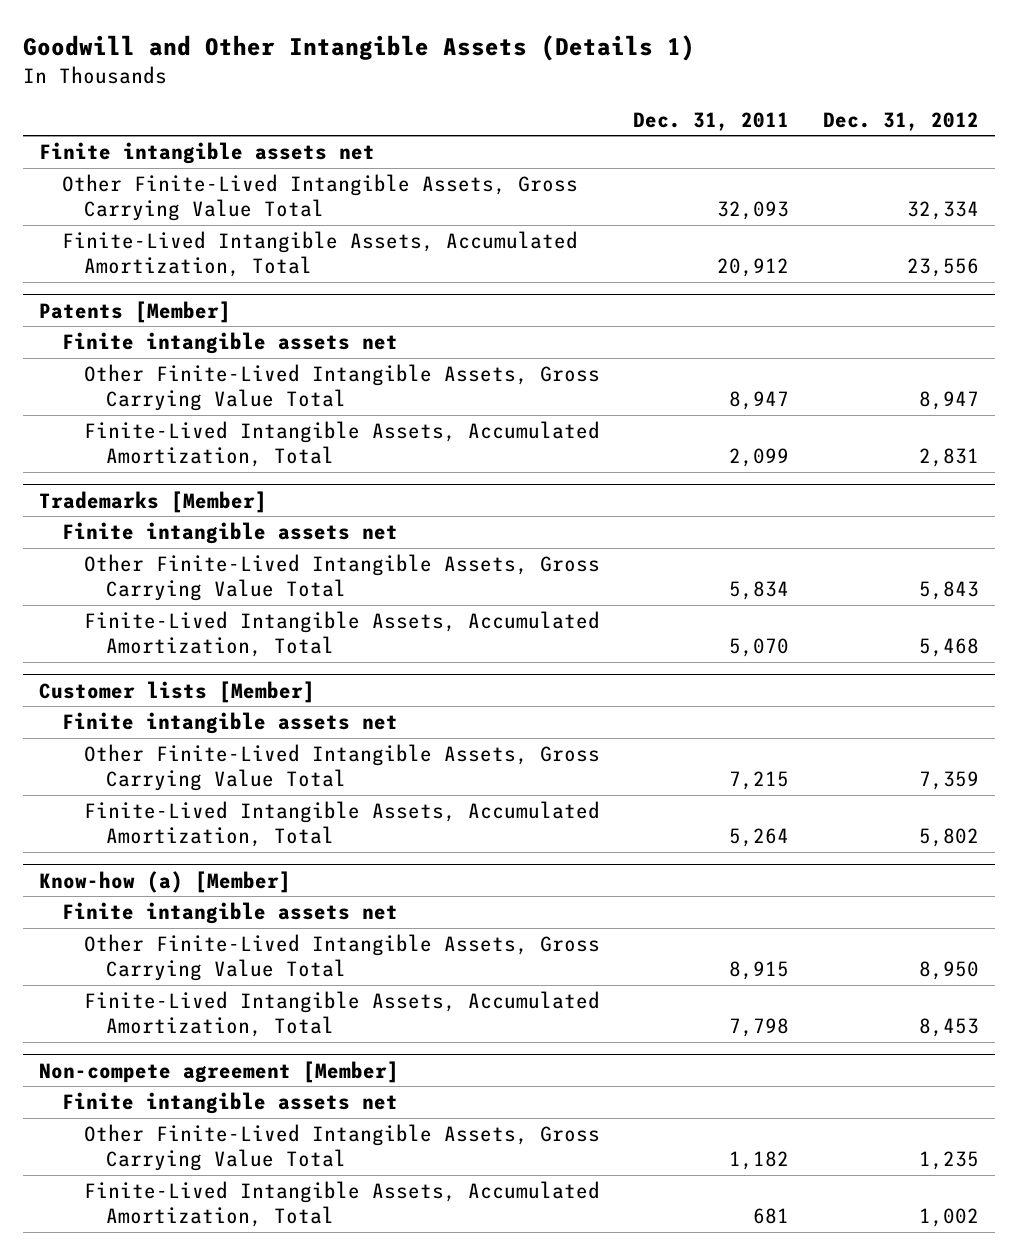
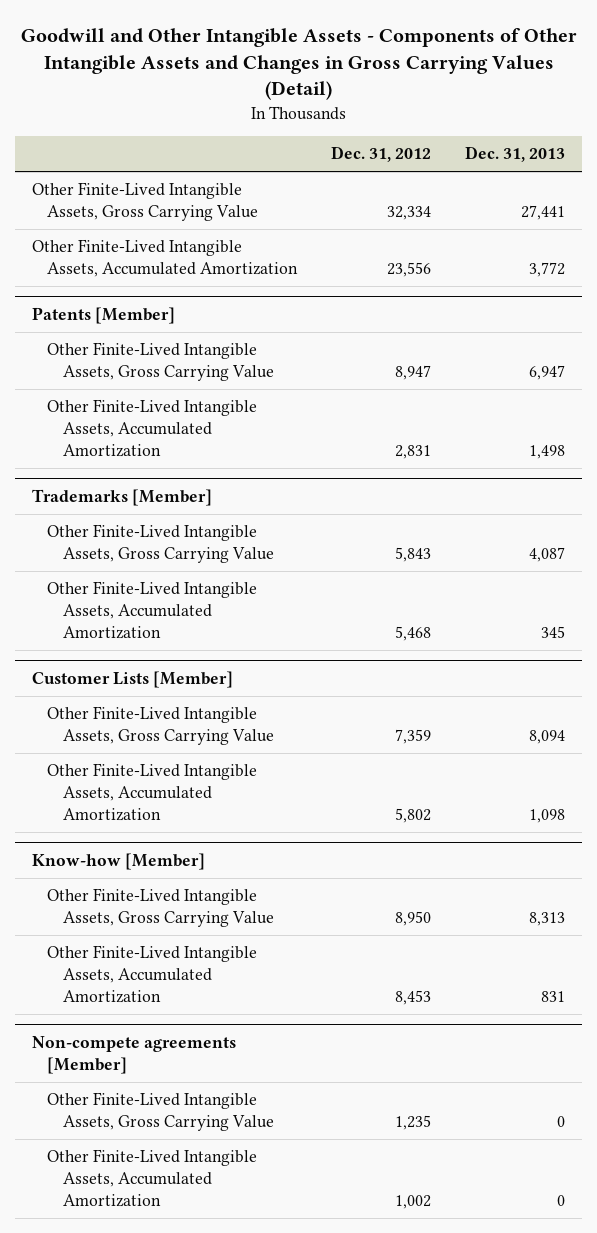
[22,34,695,61] Goodwill and Other Intangible Assets (Details 1) -> [20,27,577,101] Goodwill and Other Intangible Assets - Components of Other Intangible Assets and Changes in Gross Carrying Values (Detail)
[633,111,790,131] Dec. 31, 2011 -> none
none -> [465,146,566,163] Dec. 31, 2013
[39,142,376,165] Finite intangible assets net -> none
[61,174,578,222] Other Finite-Lived Intangible Assets, Gross Carrying Value Total -> [31,182,259,221] Other Finite-Lived Intangible Assets, Gross Carrying Value
[61,231,578,278] Finite-Lived Intangible Assets, Accumulated Amortization, Total -> [31,239,299,277] Other Finite-Lived Intangible Assets, Accumulated Amortization
[61,332,398,355] Finite intangible assets net -> none
[83,364,600,412] Other Finite-Lived Intangible Assets, Gross Carrying Value Total -> [47,342,274,381] Other Finite-Lived Intangible Assets, Gross Carrying Value
[83,421,600,468] Finite-Lived Intangible Assets, Accumulated Amortization, Total -> [47,399,258,457] Other Finite-Lived Intangible Assets, Accumulated Amortization
[61,522,398,545] Finite intangible assets net -> none
[61,712,398,735] Finite intangible assets net -> none
[61,902,398,925] Finite intangible assets net -> none
[61,1092,398,1115] Finite intangible assets net -> none
[83,554,600,602] Other Finite-Lived Intangible Assets, Gross Carrying Value Total -> [47,524,274,563] Other Finite-Lived Intangible Assets, Gross Carrying Value
[83,611,600,658] Finite-Lived Intangible Assets, Accumulated Amortization, Total -> [47,581,258,639] Other Finite-Lived Intangible Assets, Accumulated Amortization
[39,680,316,703] Customer lists [Member] -> [31,671,233,689] Customer Lists [Member]
[83,744,600,792] Other Finite-Lived Intangible Assets, Gross Carrying Value Total -> [47,706,274,745] Other Finite-Lived Intangible Assets, Gross Carrying Value
[83,801,600,848] Finite-Lived Intangible Assets, Accumulated Amortization, Total -> [47,763,258,821] Other Finite-Lived Intangible Assets, Accumulated Amortization
[39,870,292,893] Know-how (a) [Member] -> [31,853,205,871] Know-how [Member]
[83,934,600,982] Other Finite-Lived Intangible Assets, Gross Carrying Value Total -> [47,888,274,927] Other Finite-Lived Intangible Assets, Gross Carrying Value
[83,991,600,1038] Finite-Lived Intangible Assets, Accumulated Amortization, Total -> [47,945,258,1003] Other Finite-Lived Intangible Assets, Accumulated Amortization
[39,1060,400,1083] Non-compete agreement [Member] -> [31,1036,236,1074] Non-compete agreements [Member]
[83,1124,600,1172] Other Finite-Lived Intangible Assets, Gross Carrying Value Total -> [47,1092,274,1131] Other Finite-Lived Intangible Assets, Gross Carrying Value
[83,1181,600,1228] Finite-Lived Intangible Assets, Accumulated Amortization, Total -> [47,1149,258,1207] Other Finite-Lived Intangible Assets, Accumulated Amortization

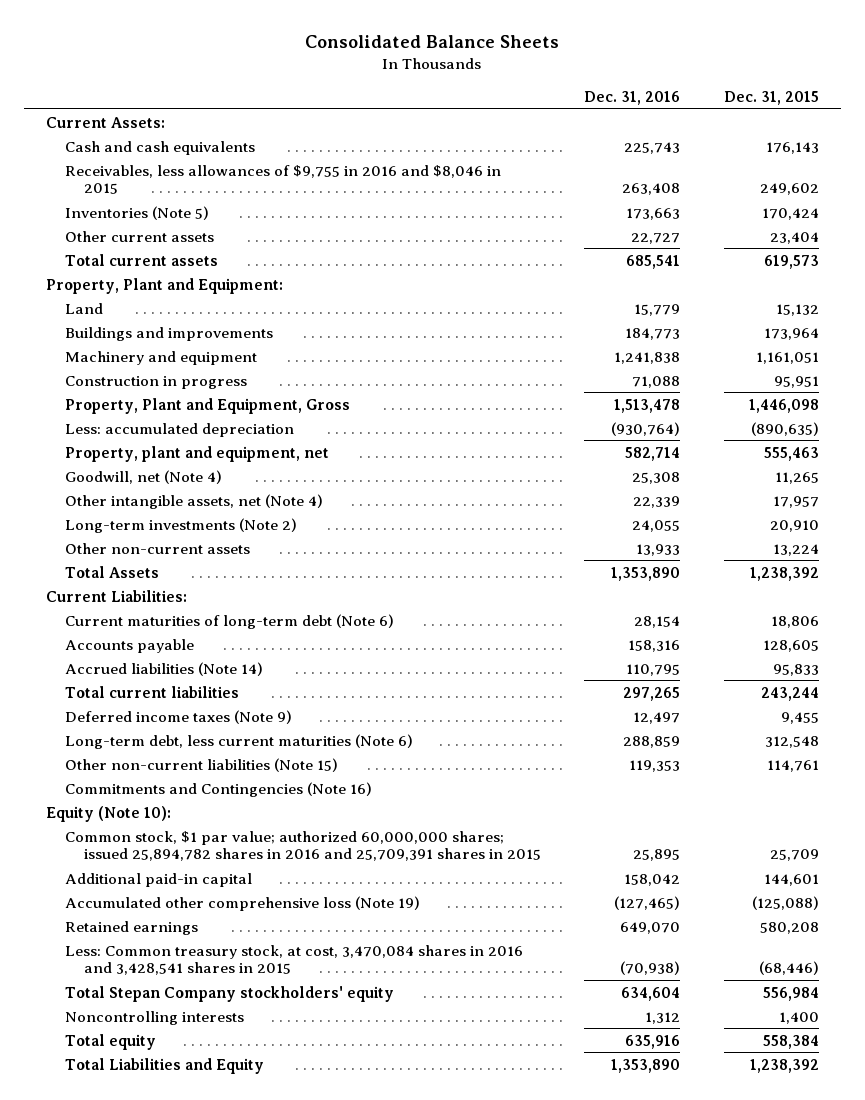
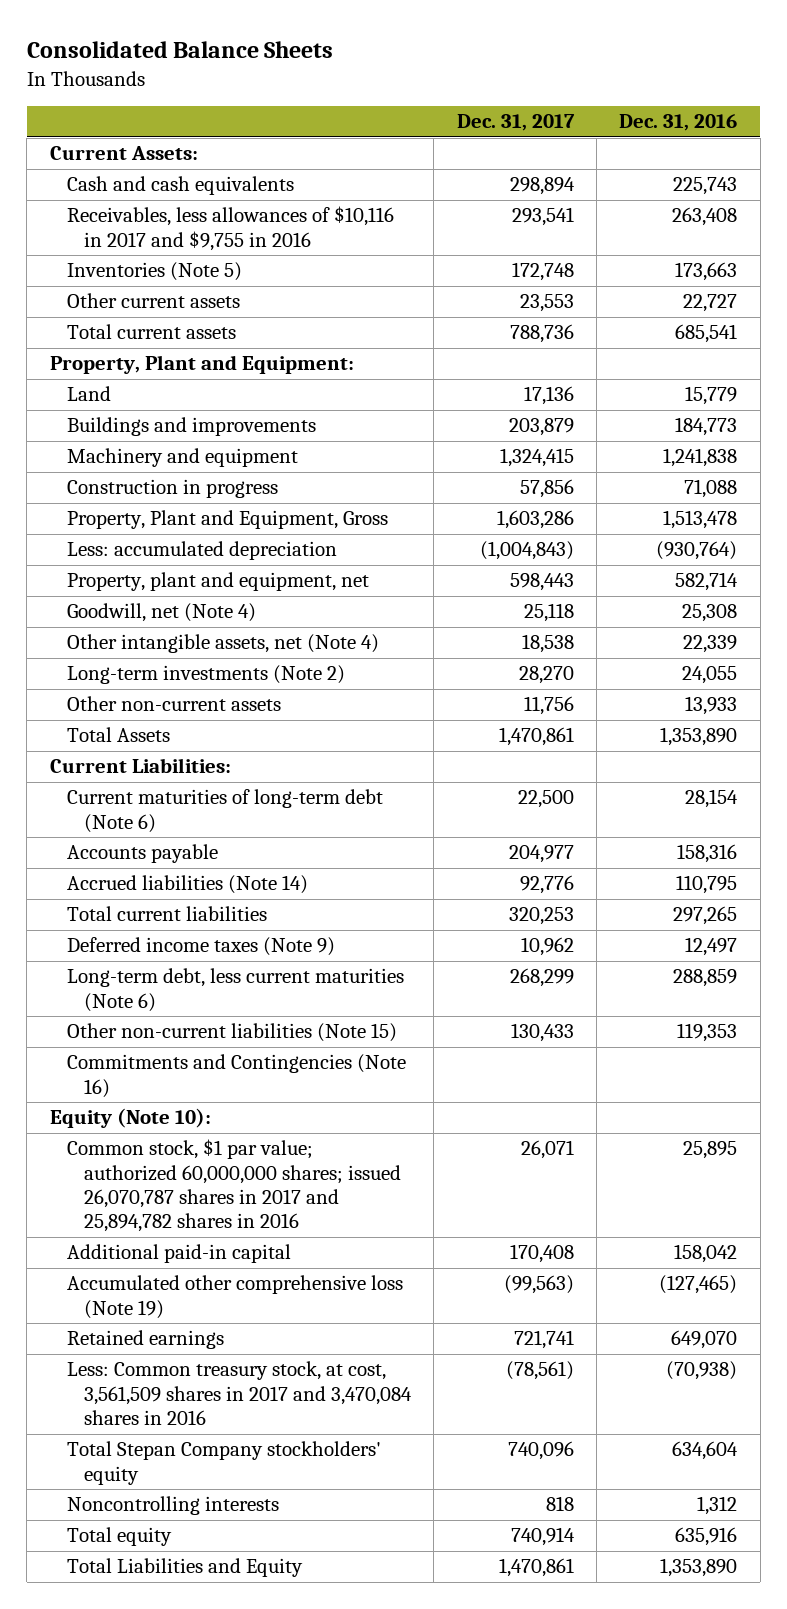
[723,91,819,106] Dec. 31, 2015 -> none
none -> [456,114,575,132] Dec. 31, 2017
[64,164,501,195] Receivables, less allowances of $9,755 in 2016 and $8,046 in 2015 -> [66,206,394,251] Receivables, less allowances of $10,116 in 2017 and $9,755 in 2016
[64,830,542,862] Common stock, $1 par value; authorized 60,000,000 shares; issued 25,894,782 shares in 2016 and 25,709,391 shares in 2015 -> [66,1139,401,1233] Common stock, $1 par value; authorized 60,000,000 shares; issued 26,070,787 shares in 2017 and 25,894,782 shares in 2016
[64,944,523,976] Less: Common treasury stock, at cost, 3,470,084 shares in 2016 and 3,428,541 shares in 2015 -> [66,1361,412,1426] Less: Common treasury stock, at cost, 3,561,509 shares in 2017 and 3,470,084 shares in 2016

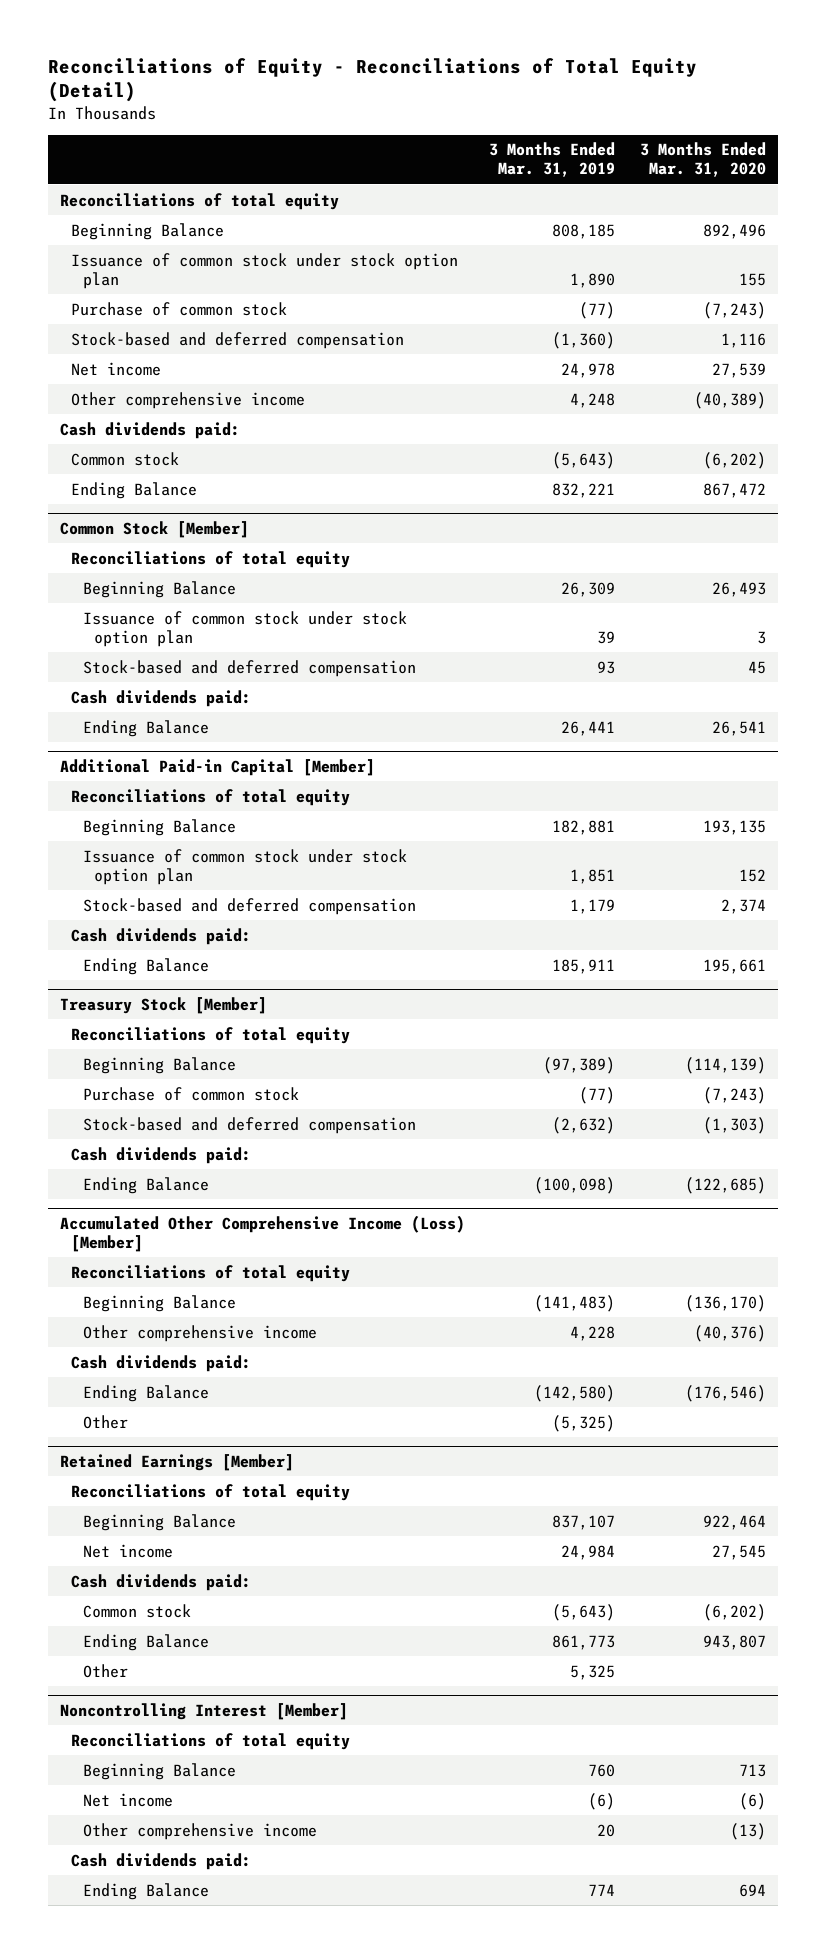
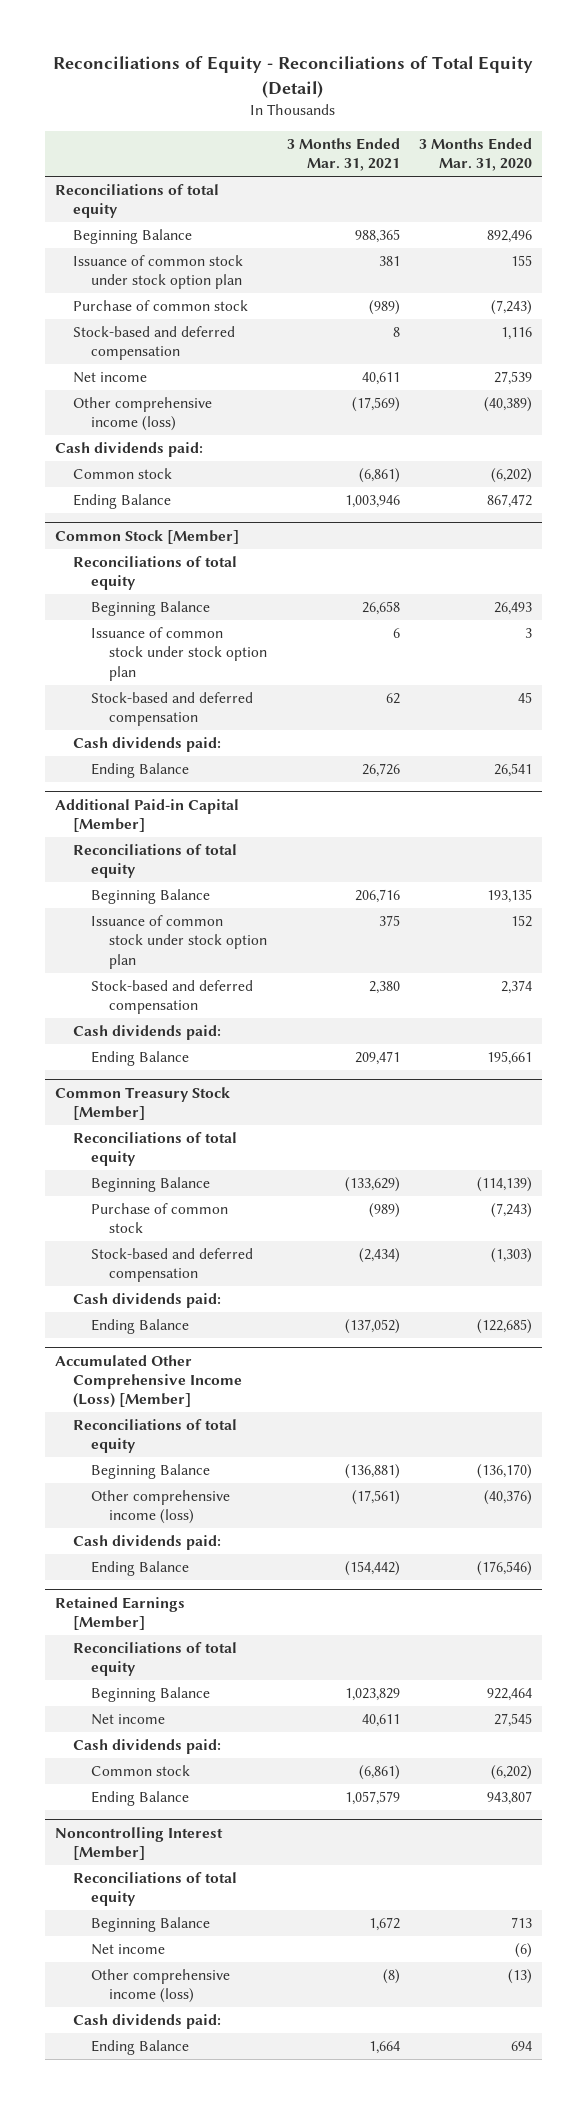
[489,142,616,178] 3 Months Ended Mar. 31, 2019 -> none
none -> [286,137,400,172] 3 Months Ended Mar. 31, 2021
[71,391,306,409] Other comprehensive income -> [72,397,212,432] Other comprehensive income (loss)
[60,997,268,1015] Treasury Stock [Member] -> [54,1086,230,1121] Common Treasury Stock [Member]
[82,1324,317,1342] Other comprehensive income -> [91,1490,231,1525] Other comprehensive income (loss)
[82,1414,128,1429] Other -> none
[82,1663,128,1678] Other -> none
[82,1822,317,1840] Other comprehensive income -> [91,1969,231,2004] Other comprehensive income (loss)

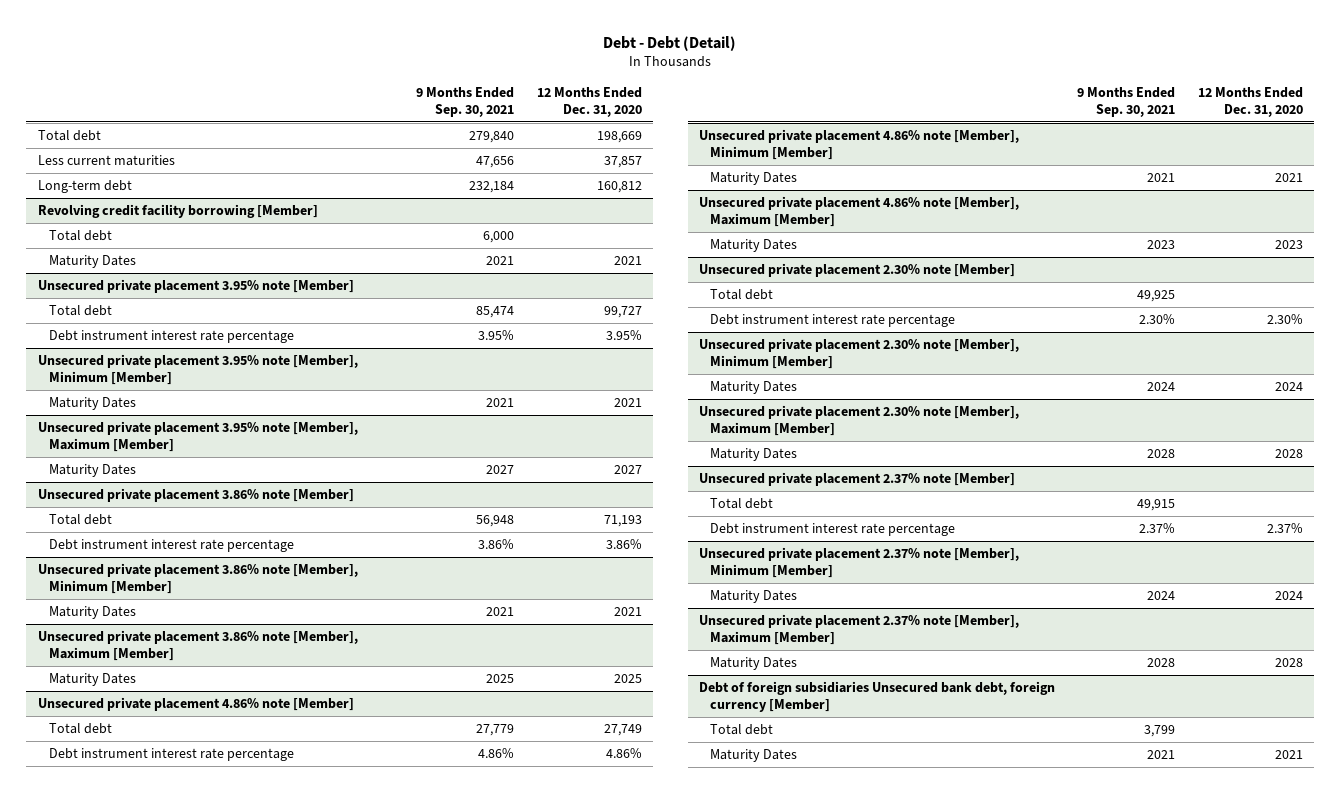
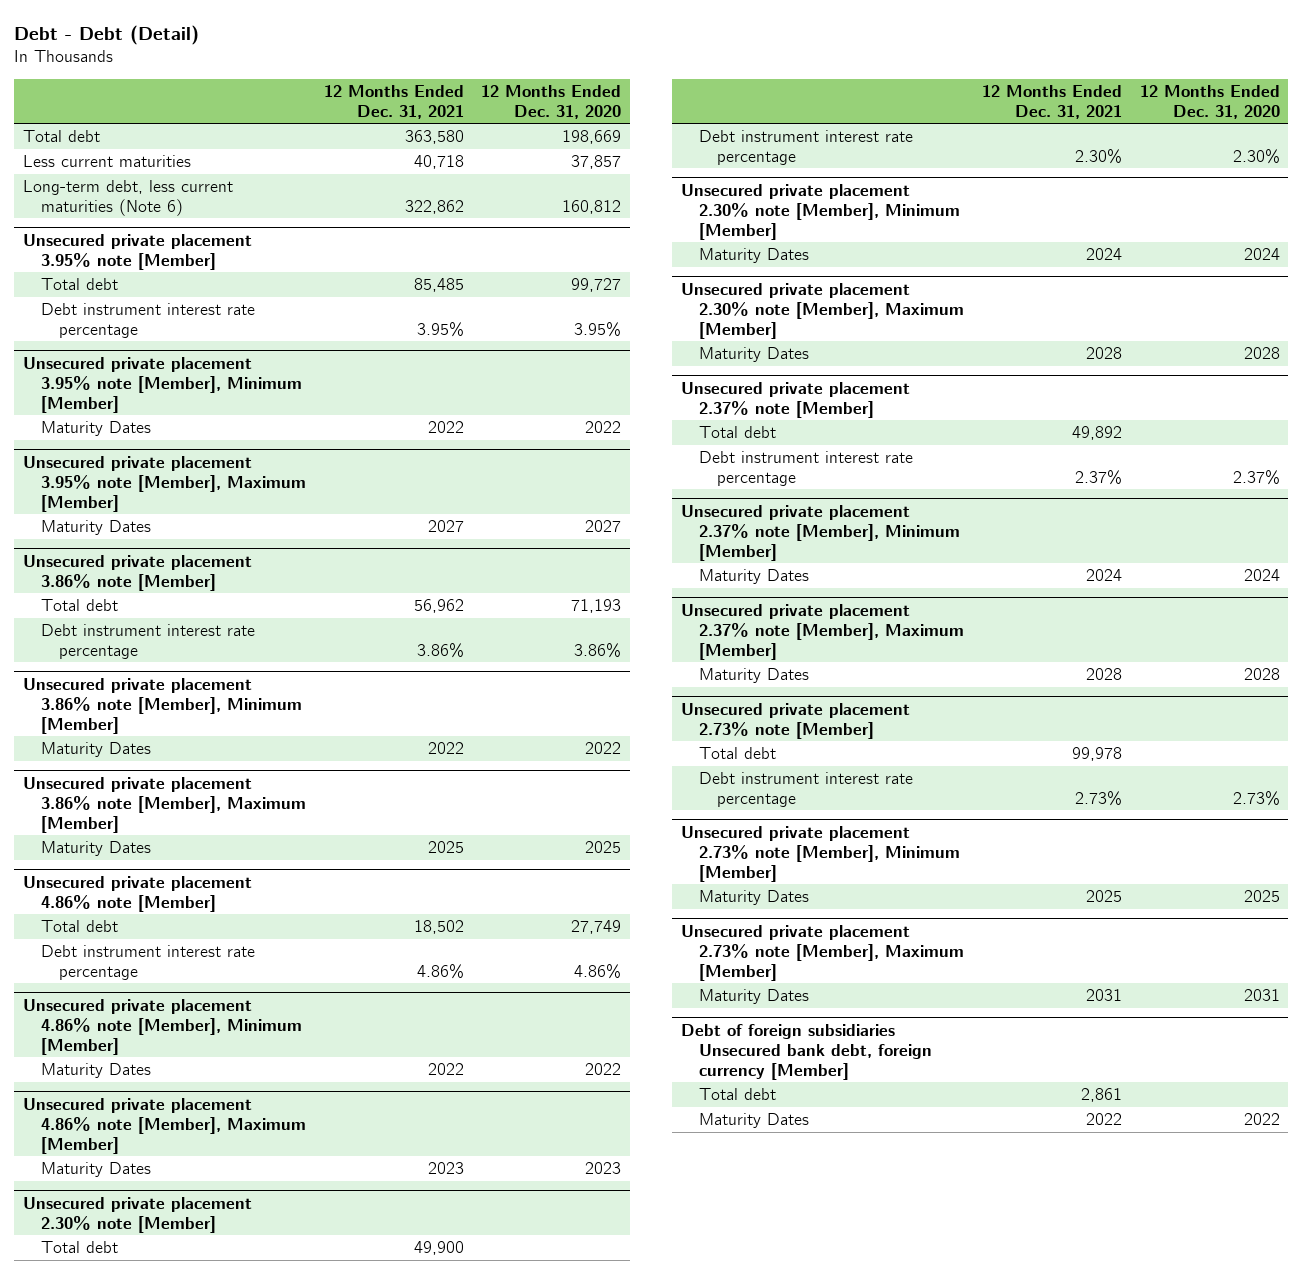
[416,87,515,118] 9 Months Ended Sep. 30, 2021 -> none
none -> [323,85,464,119] 12 Months Ended Dec. 31, 2021
[37,203,318,218] Revolving credit facility borrowing [Member] -> none
[48,229,112,241] Total debt -> none
[48,254,136,268] Maturity Dates -> none
[37,179,132,193] Long-term debt -> [22,180,233,216] Long-term debt, less current maturities (Note 6)
[613,397,642,407] 2021 -> [585,421,622,434] 2022
[613,606,642,616] 2021 -> [585,742,622,755] 2022
[1274,172,1303,182] 2021 -> [585,1063,622,1076] 2022
none -> [680,702,910,739] Unsecured private placement 2.73% note [Member]
none -> [699,747,777,760] Total debt
none -> [699,772,914,807] Debt instrument interest rate percentage
none -> [680,825,961,882] Unsecured private placement 2.73% note [Member], Minimum [Member]
none -> [699,890,810,906] Maturity Dates
none -> [680,924,965,981] Unsecured private placement 2.73% note [Member], Maximum [Member]
none -> [699,989,810,1005] Maturity Dates
[1274,749,1303,759] 2021 -> [1243,1113,1280,1126] 2022

